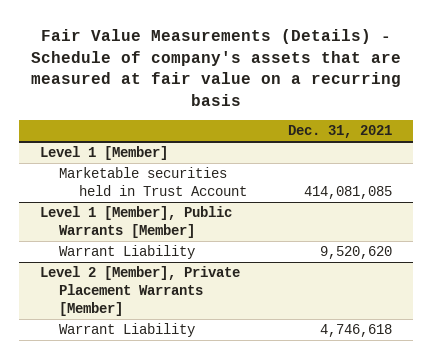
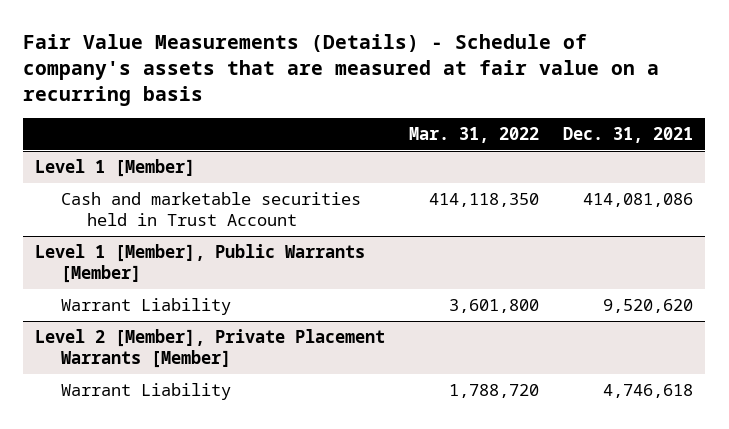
none -> [409,127,540,144] Mar. 31, 2022
[59,167,247,197] Marketable securities held in Trust Account -> [61,191,362,227] Cash and marketable securities held in Trust Account
[304,186,393,200] 414,081,085 -> [583,192,694,207] 414,081,086

